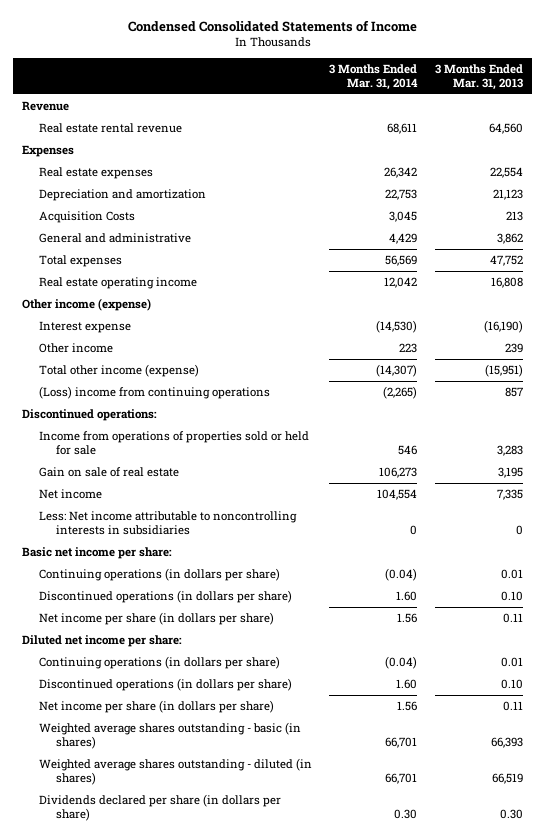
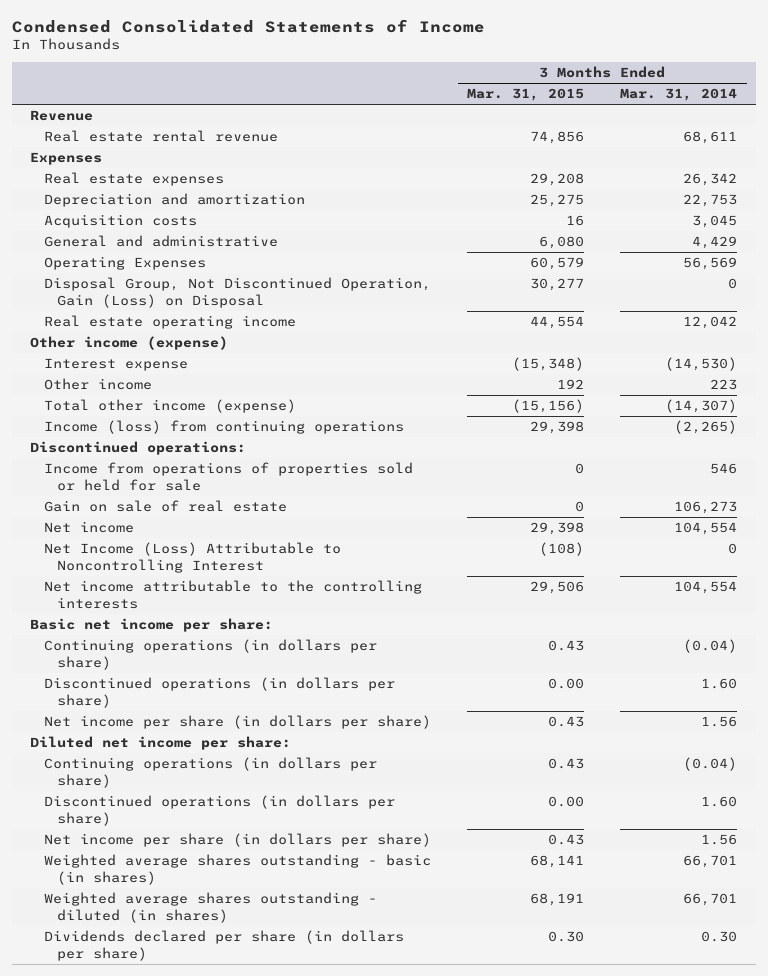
[435,63,524,90] 3 Months Ended Mar. 31, 2013 -> none
none -> [467,88,585,102] Mar. 31, 2015
[38,211,135,224] Acquisition Costs -> [43,214,197,229] Acquisition costs
[38,255,122,268] Total expenses -> [43,256,206,271] Operating Expenses
none -> [43,277,431,308] Disposal Group, Not Discontinued Operation, Gain (Loss) on Disposal
[38,386,270,400] (Loss) income from continuing operations -> [43,420,404,435] Income (loss) from continuing operations
[38,511,297,536] Less: Net income attributable to noncontrolling interests in subsidiaries -> [43,542,341,573] Net Income (Loss) Attributable to Noncontrolling Interest
none -> [43,580,422,609] Net income attributable to the controlling interests

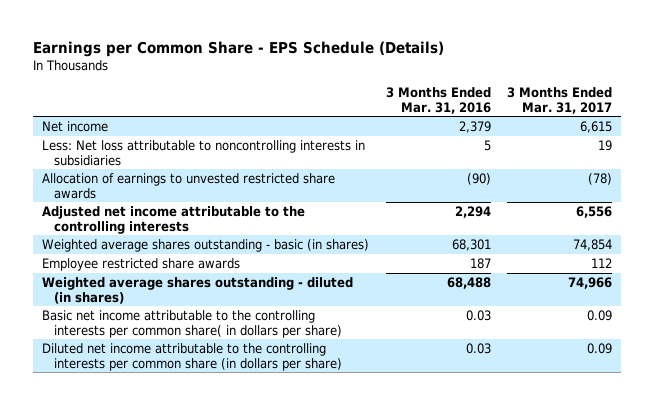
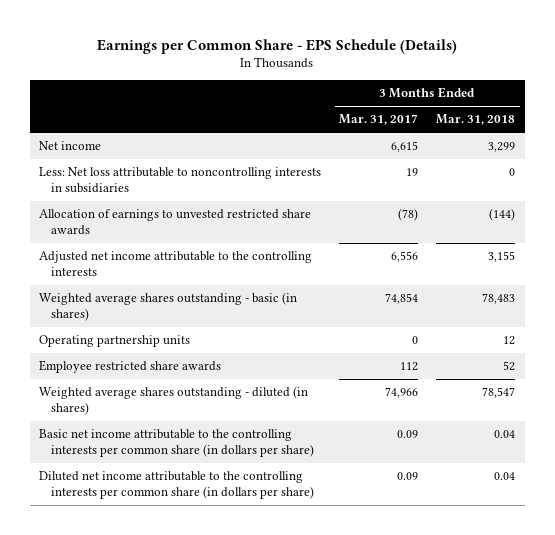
[385,86,491,114] 3 Months Ended Mar. 31, 2016 -> none
none -> [436,114,516,126] Mar. 31, 2018
none -> [39,335,191,348] Operating partnership units
[41,309,342,338] Basic net income attributable to the controlling interests per common share( in dollars per share) -> [39,429,314,458] Basic net income attributable to the controlling interests per common share (in dollars per share)

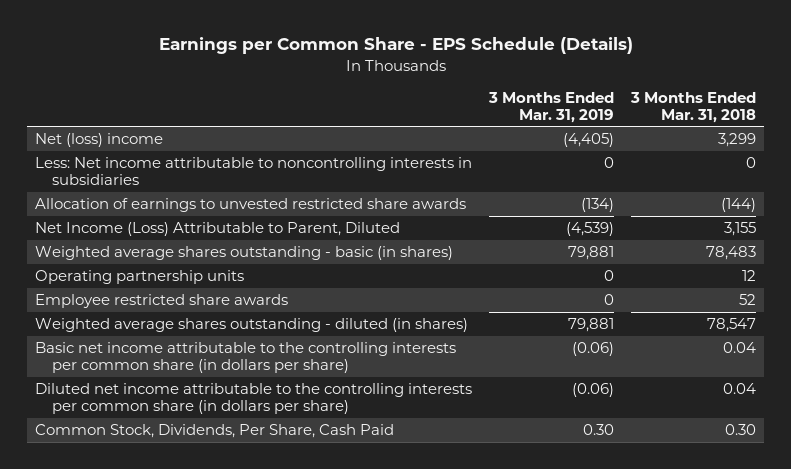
[339,114,419,126] Mar. 31, 2017 -> none
none -> [488,91,615,123] 3 Months Ended Mar. 31, 2019
[39,141,102,151] Net income -> [35,133,164,148] Net (loss) income
[39,167,322,194] Less: Net loss attributable to noncontrolling interests in subsidiaries -> [35,157,473,186] Less: Net income attributable to noncontrolling interests in subsidiaries
[39,251,313,277] Adjusted net income attributable to the controlling interests -> [35,222,401,237] Net Income (Loss) Attributable to Parent, Diluted
none -> [35,424,395,439] Common Stock, Dividends, Per Share, Cash Paid

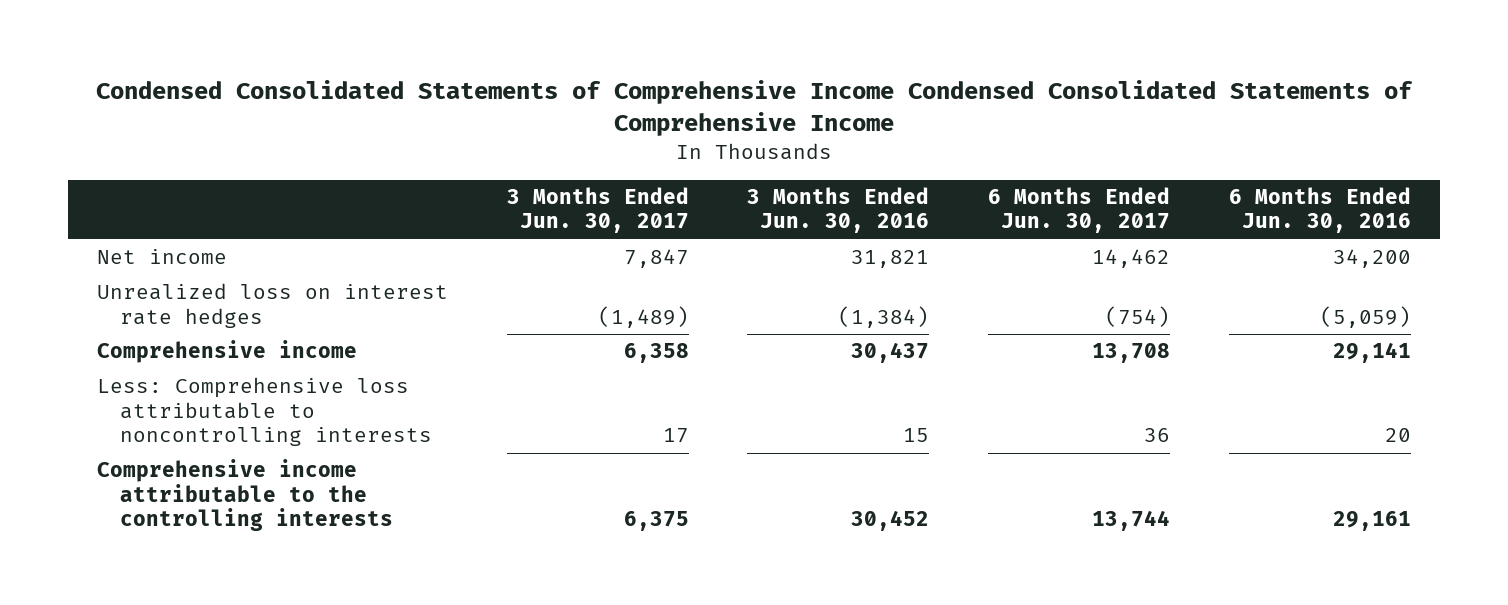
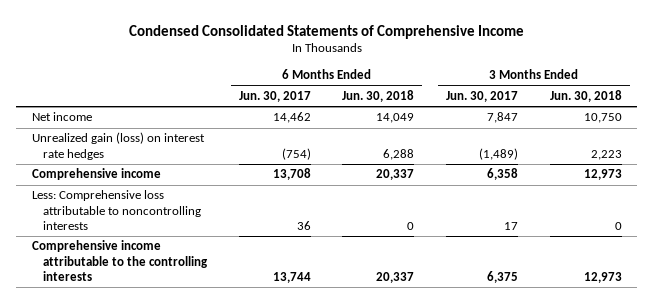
[95,80,1413,137] Condensed Consolidated Statements of Comprehensive Income Condensed Consolidated Statements of Comprehensive Income -> [128,24,524,39] Condensed Consolidated Statements of Comprehensive Income
[747,186,930,234] 3 Months Ended Jun. 30, 2016 -> none
[1228,186,1411,234] 6 Months Ended Jun. 30, 2016 -> none
none -> [342,89,415,102] Jun. 30, 2018
none -> [549,89,622,102] Jun. 30, 2018
[97,283,449,328] Unrealized loss on interest rate hedges -> [32,132,206,160] Unrealized gain (loss) on interest rate hedges

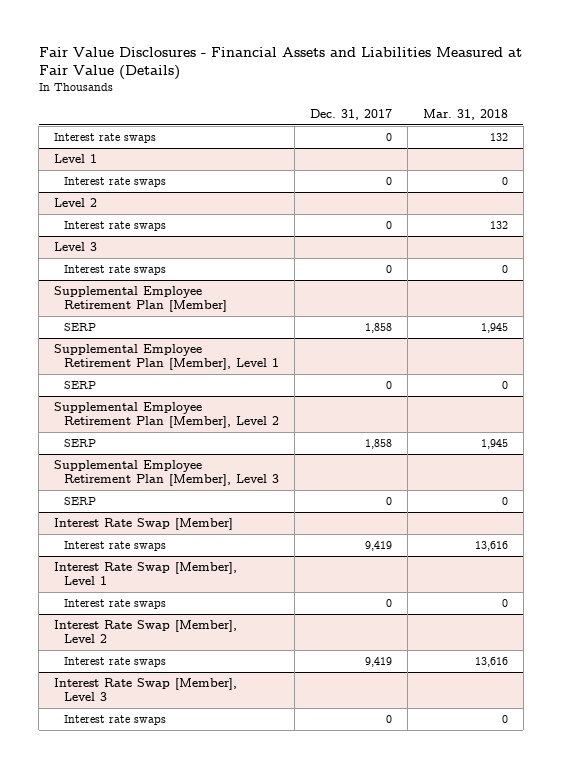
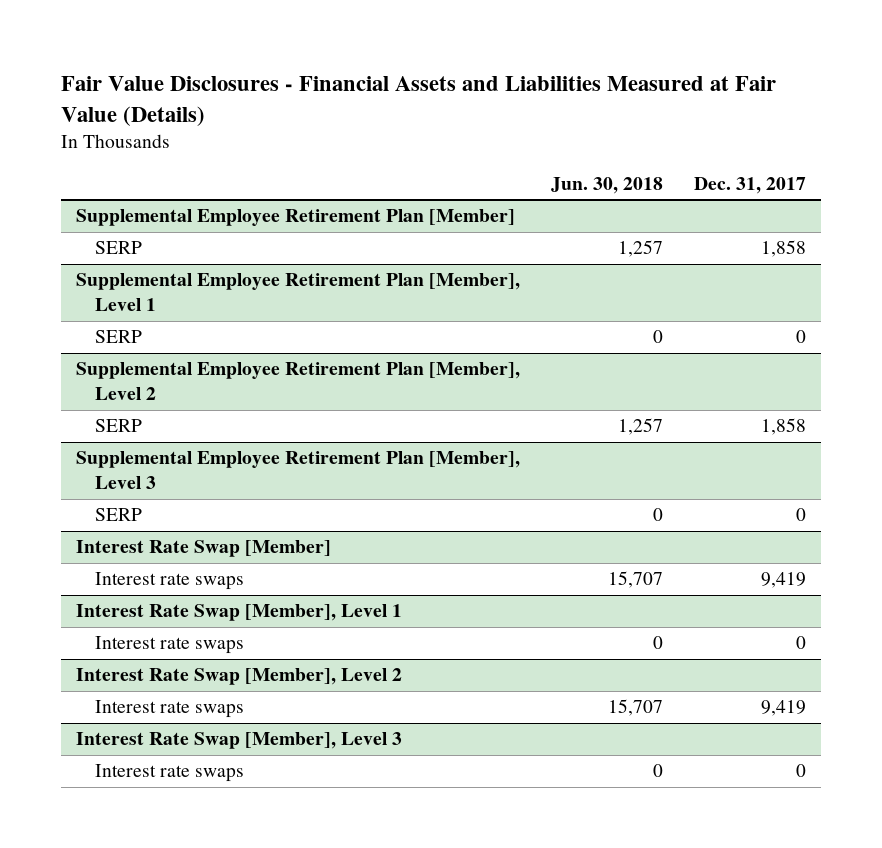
[422,108,508,120] Mar. 31, 2018 -> none
none -> [550,176,663,194] Jun. 30, 2018
[54,133,157,144] Interest rate swaps -> none
[54,154,98,164] Level 1 -> none
[63,177,166,188] Interest rate swaps -> none
[54,198,98,208] Level 2 -> none
[63,221,166,232] Interest rate swaps -> none
[54,242,98,252] Level 3 -> none
[63,265,166,276] Interest rate swaps -> none

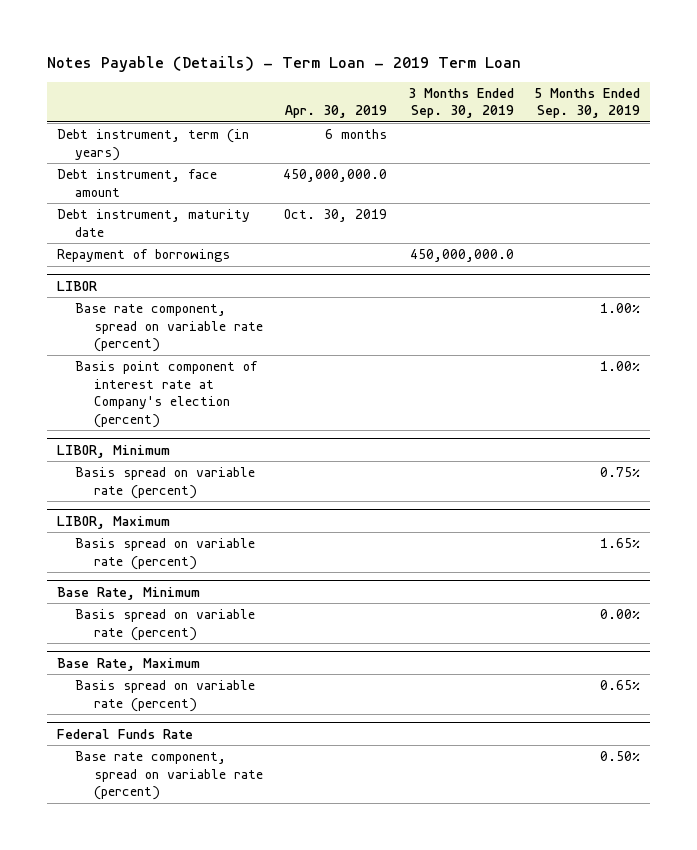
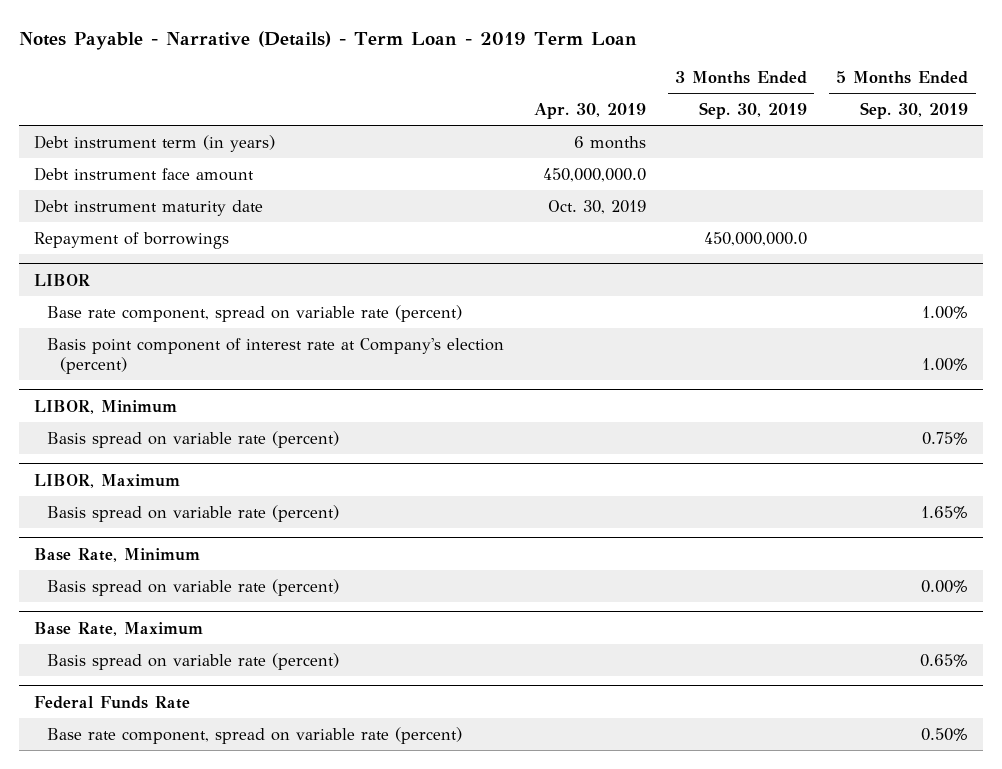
[46,56,521,73] Notes Payable (Details) - Term Loan - 2019 Term Loan -> [18,30,637,50] Notes Payable - Narrative (Details) - Term Loan - 2019 Term Loan
[56,129,249,161] Debt instrument, term (in years) -> [33,134,275,152] Debt instrument term (in years)
[56,169,217,197] Debt instrument, face amount -> [33,166,254,181] Debt instrument face amount
[56,209,250,237] Debt instrument, maturity date -> [33,198,263,216] Debt instrument maturity date

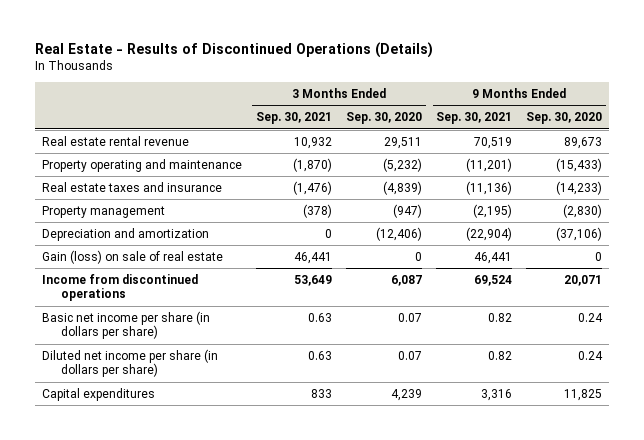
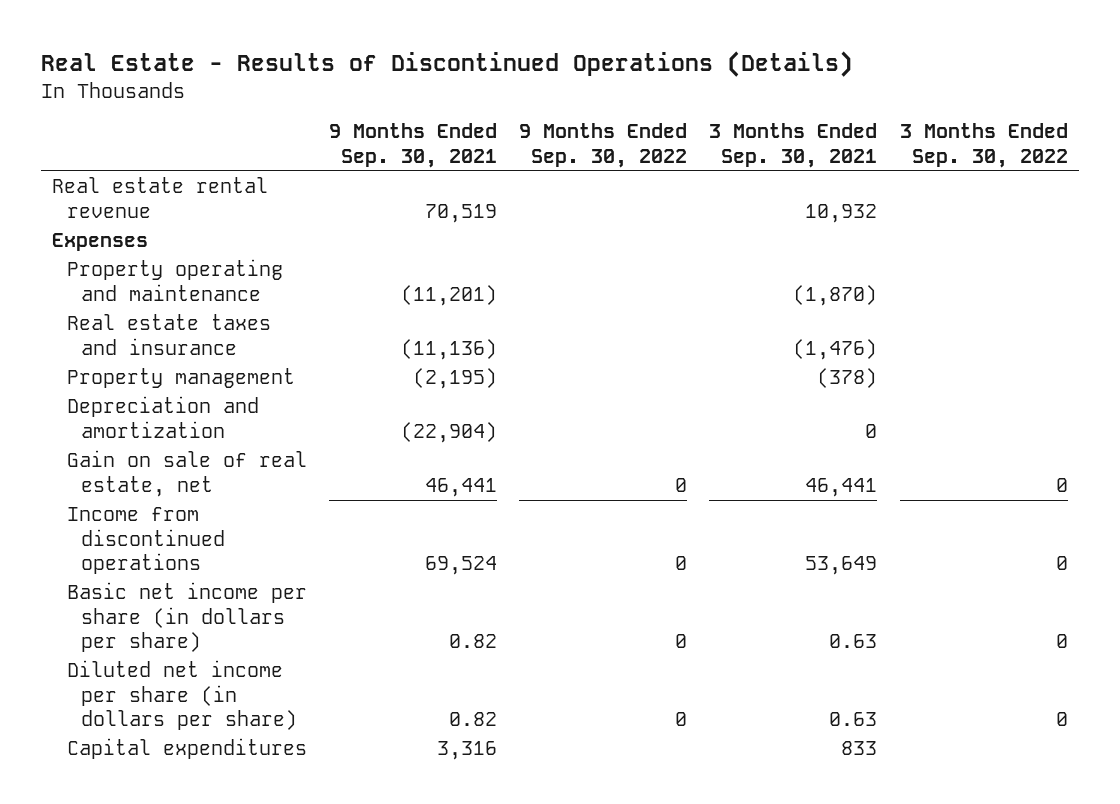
[346,112,423,125] Sep. 30, 2020 -> none
[526,112,603,125] Sep. 30, 2020 -> none
none -> [519,123,688,168] 9 Months Ended Sep. 30, 2022
none -> [899,123,1068,168] 3 Months Ended Sep. 30, 2022
none -> [52,233,149,252] Expenses
[41,249,223,264] Gain (loss) on sale of real estate -> [66,450,307,497] Gain on sale of real estate, net

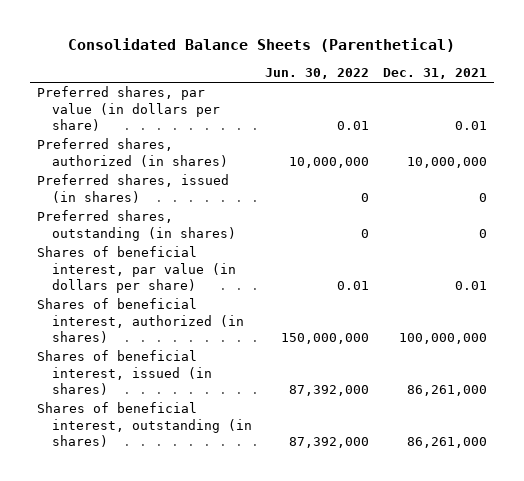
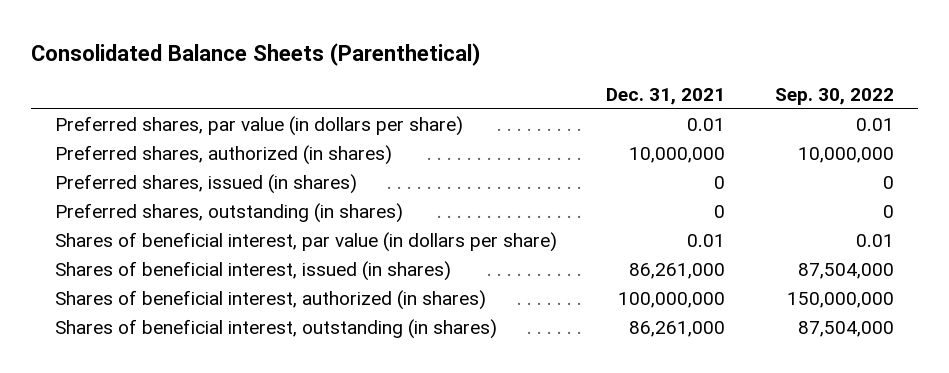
[265,68,370,80] Jun. 30, 2022 -> none
none -> [774,88,894,106] Sep. 30, 2022
[36,298,245,343] Shares of beneficial interest, authorized (in shares) -> [55,290,487,311] Shares of beneficial interest, authorized (in shares)

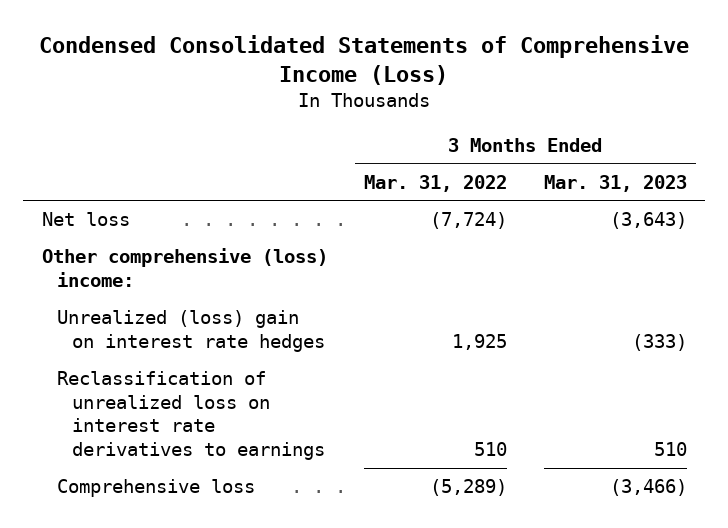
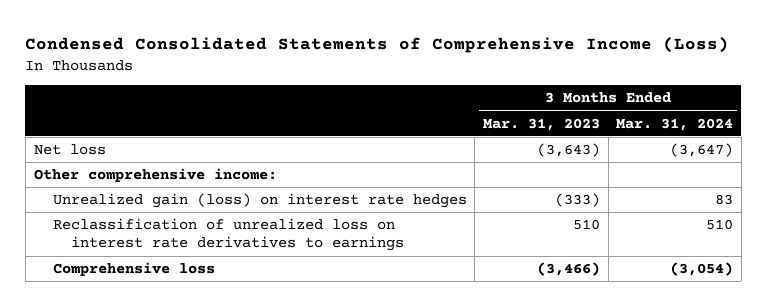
[364,174,508,192] Mar. 31, 2022 -> none
none -> [616,117,734,131] Mar. 31, 2024
[41,248,328,287] Other comprehensive (loss) income: -> [33,168,277,183] Other comprehensive income:
[56,310,326,352] Unrealized (loss) gain on interest rate hedges -> [52,193,467,209] Unrealized gain (loss) on interest rate hedges

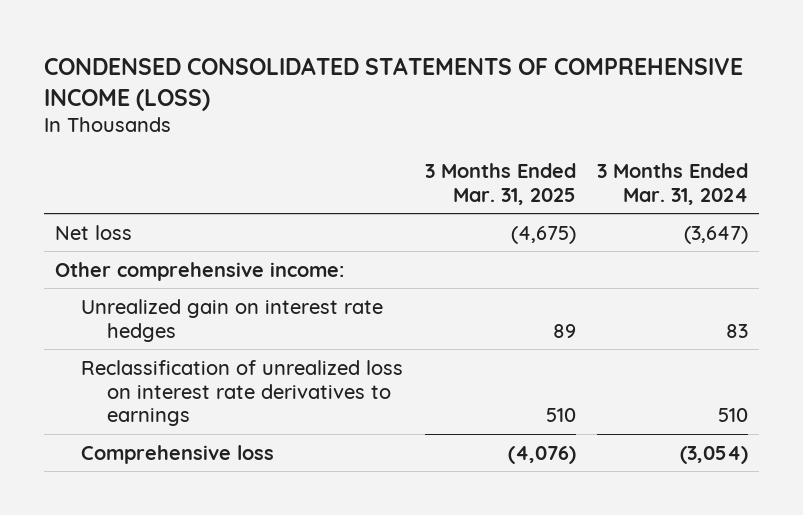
[25,37,730,54] Condensed Consolidated Statements of Comprehensive Income (Loss) -> [44,56,744,111] CONDENSED CONSOLIDATED STATEMENTS OF COMPREHENSIVE INCOME (LOSS)
[482,117,600,131] Mar. 31, 2023 -> none
none -> [424,163,576,205] 3 Months Ended Mar. 31, 2025
[52,193,467,209] Unrealized gain (loss) on interest rate hedges -> [81,298,384,342] Unrealized gain on interest rate hedges

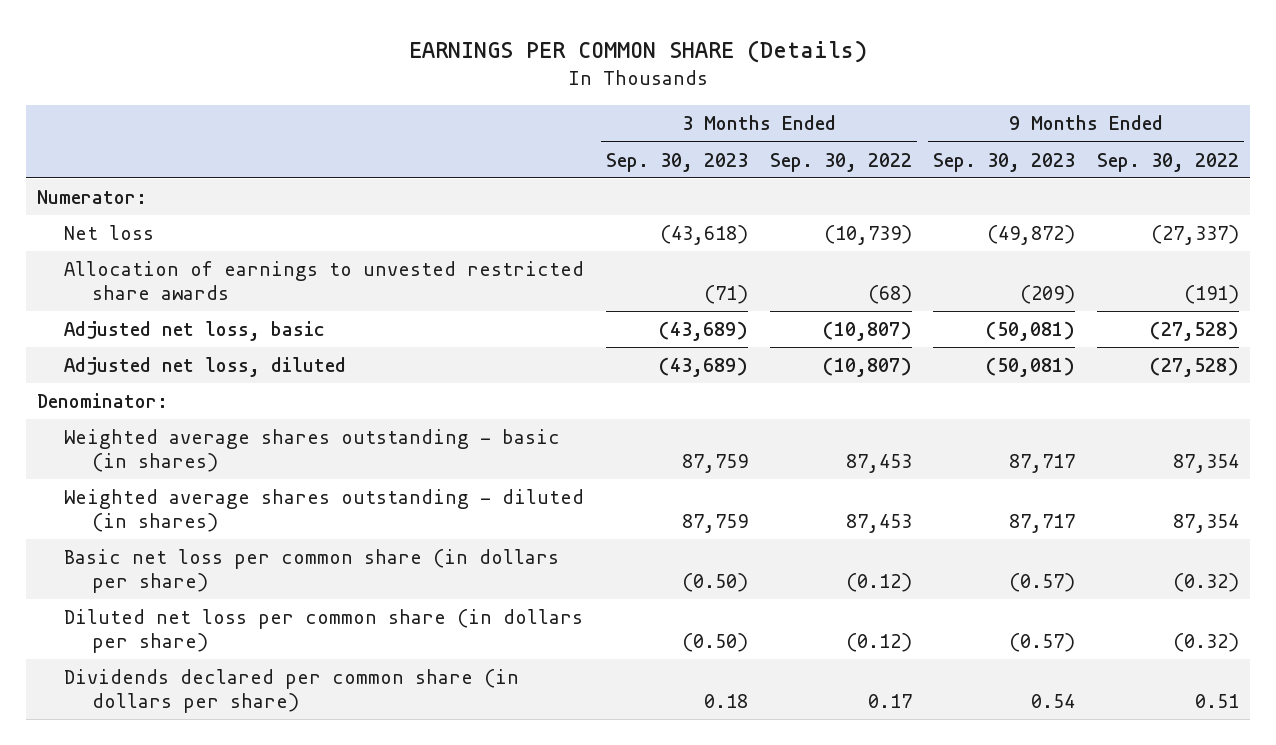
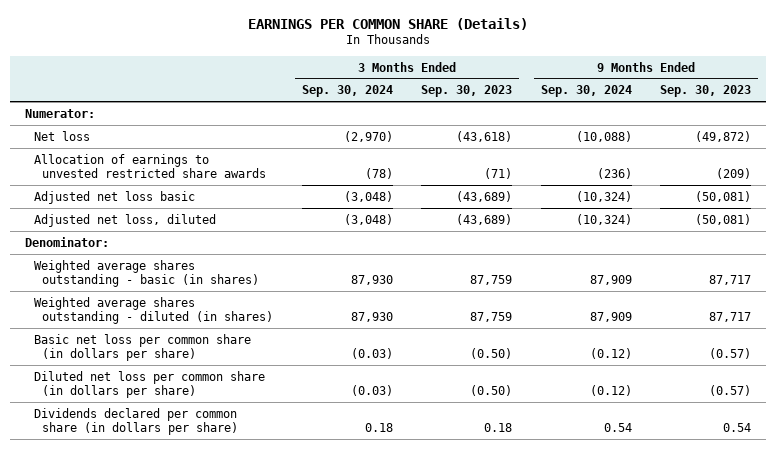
[769,152,912,172] Sep. 30, 2022 -> none
[1096,152,1239,172] Sep. 30, 2022 -> none
none -> [301,85,393,98] Sep. 30, 2024
none -> [540,85,632,98] Sep. 30, 2024
[64,321,326,342] Adjusted net loss, basic -> [33,190,195,204] Adjusted net loss basic

